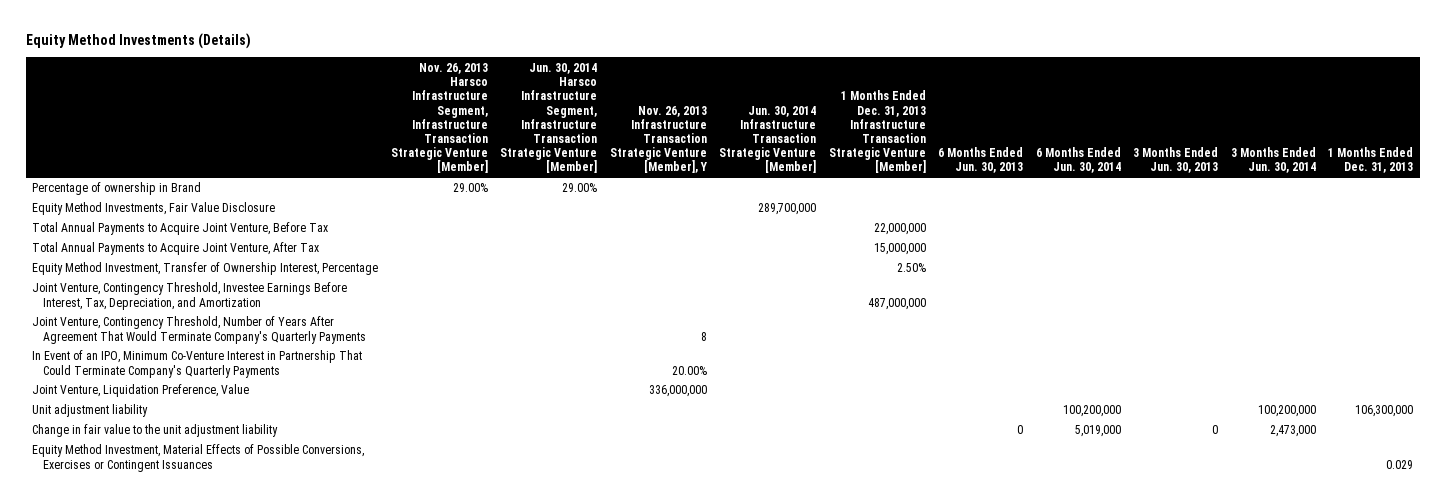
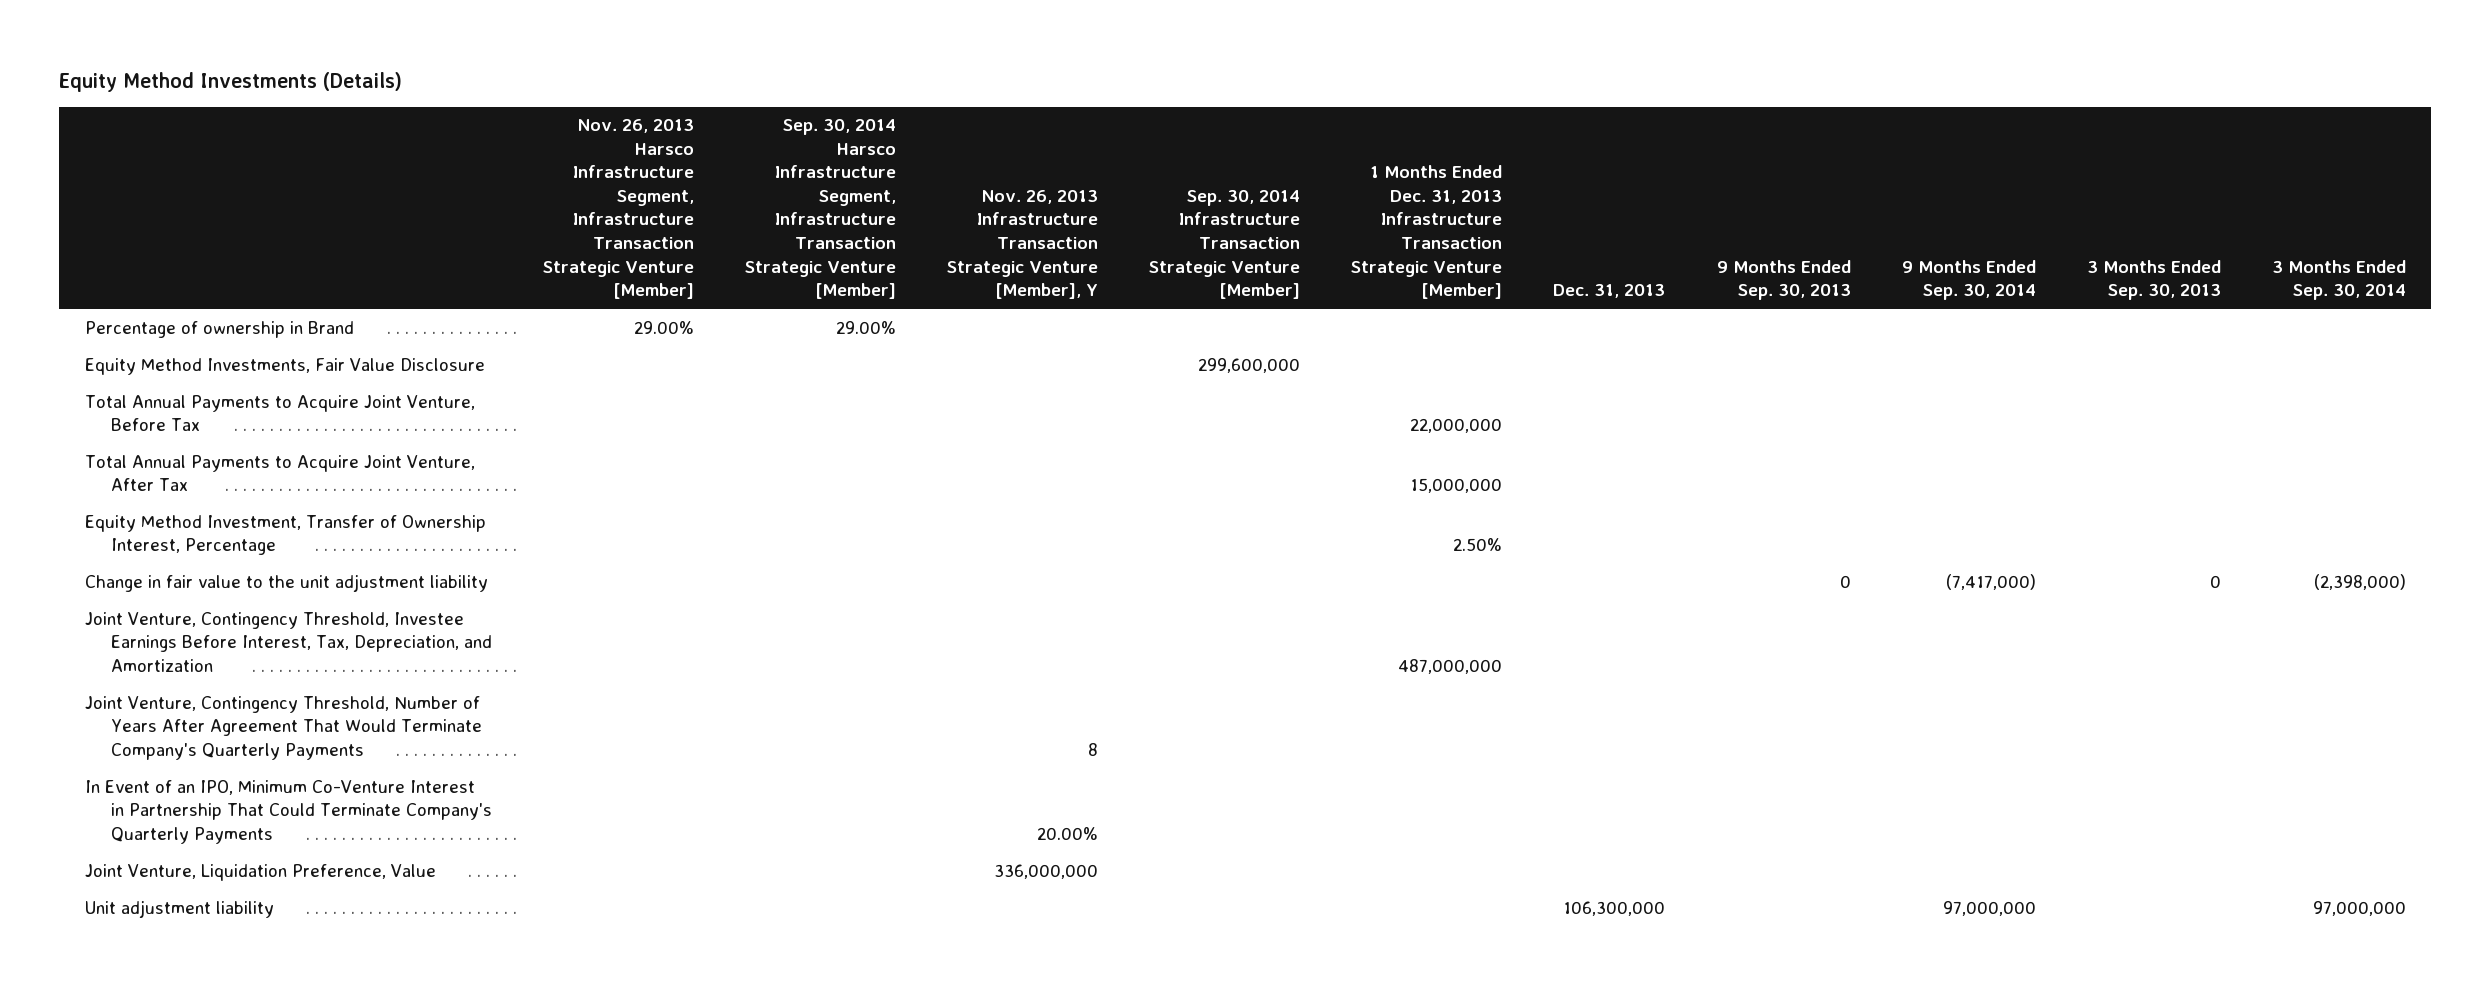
[500,62,598,174] Jun. 30, 2014 Harsco Infrastructure Segment, Infrastructure Transaction Strategic Venture [Member] -> none
[719,105,817,174] Jun. 30, 2014 Infrastructure Transaction Strategic Venture [Member] -> none
[938,147,1024,174] 6 Months Ended Jun. 30, 2013 -> none
[1035,147,1121,174] 6 Months Ended Jun. 30, 2014 -> none
[1133,147,1219,174] 3 Months Ended Jun. 30, 2013 -> none
[1230,147,1316,174] 3 Months Ended Jun. 30, 2014 -> none
[1328,147,1414,174] 1 Months Ended Dec. 31, 2013 -> none
none -> [745,119,897,300] Sep. 30, 2014 Harsco Infrastructure Segment, Infrastructure Transaction Strategic Venture [Member]
none -> [1149,189,1301,300] Sep. 30, 2014 Infrastructure Transaction Strategic Venture [Member]
none -> [1553,284,1666,299] Dec. 31, 2013
none -> [1716,259,1851,301] 9 Months Ended Sep. 30, 2013
none -> [1901,259,2036,301] 9 Months Ended Sep. 30, 2014
none -> [2086,259,2221,301] 3 Months Ended Sep. 30, 2013
none -> [2271,259,2406,301] 3 Months Ended Sep. 30, 2014
[32,424,279,438] Change in fair value to the unit adjustment liability -> [84,573,488,592] Change in fair value to the unit adjustment liability
[32,444,365,472] Equity Method Investment, Material Effects of Possible Conversions, Exercises or Contingent Issuances -> none

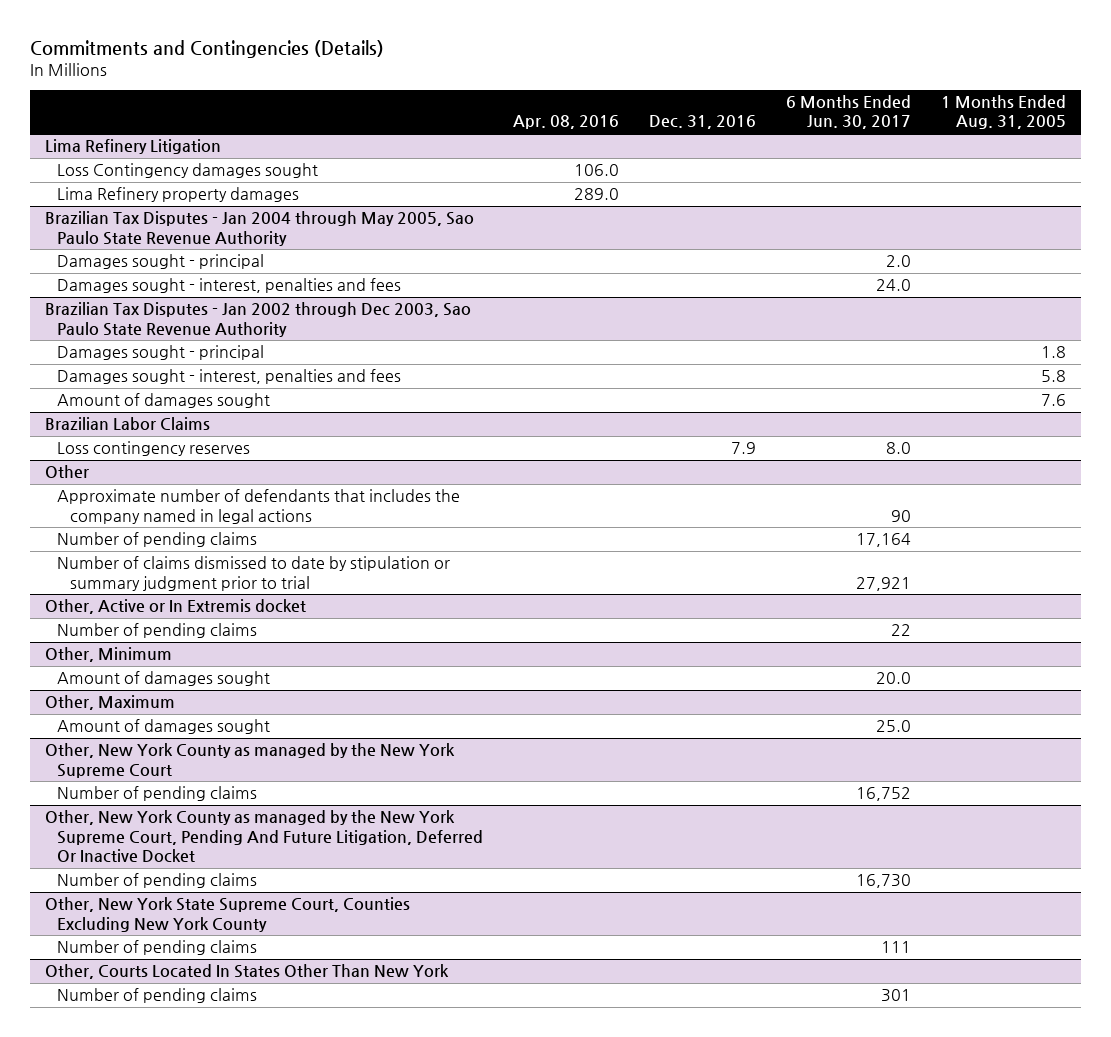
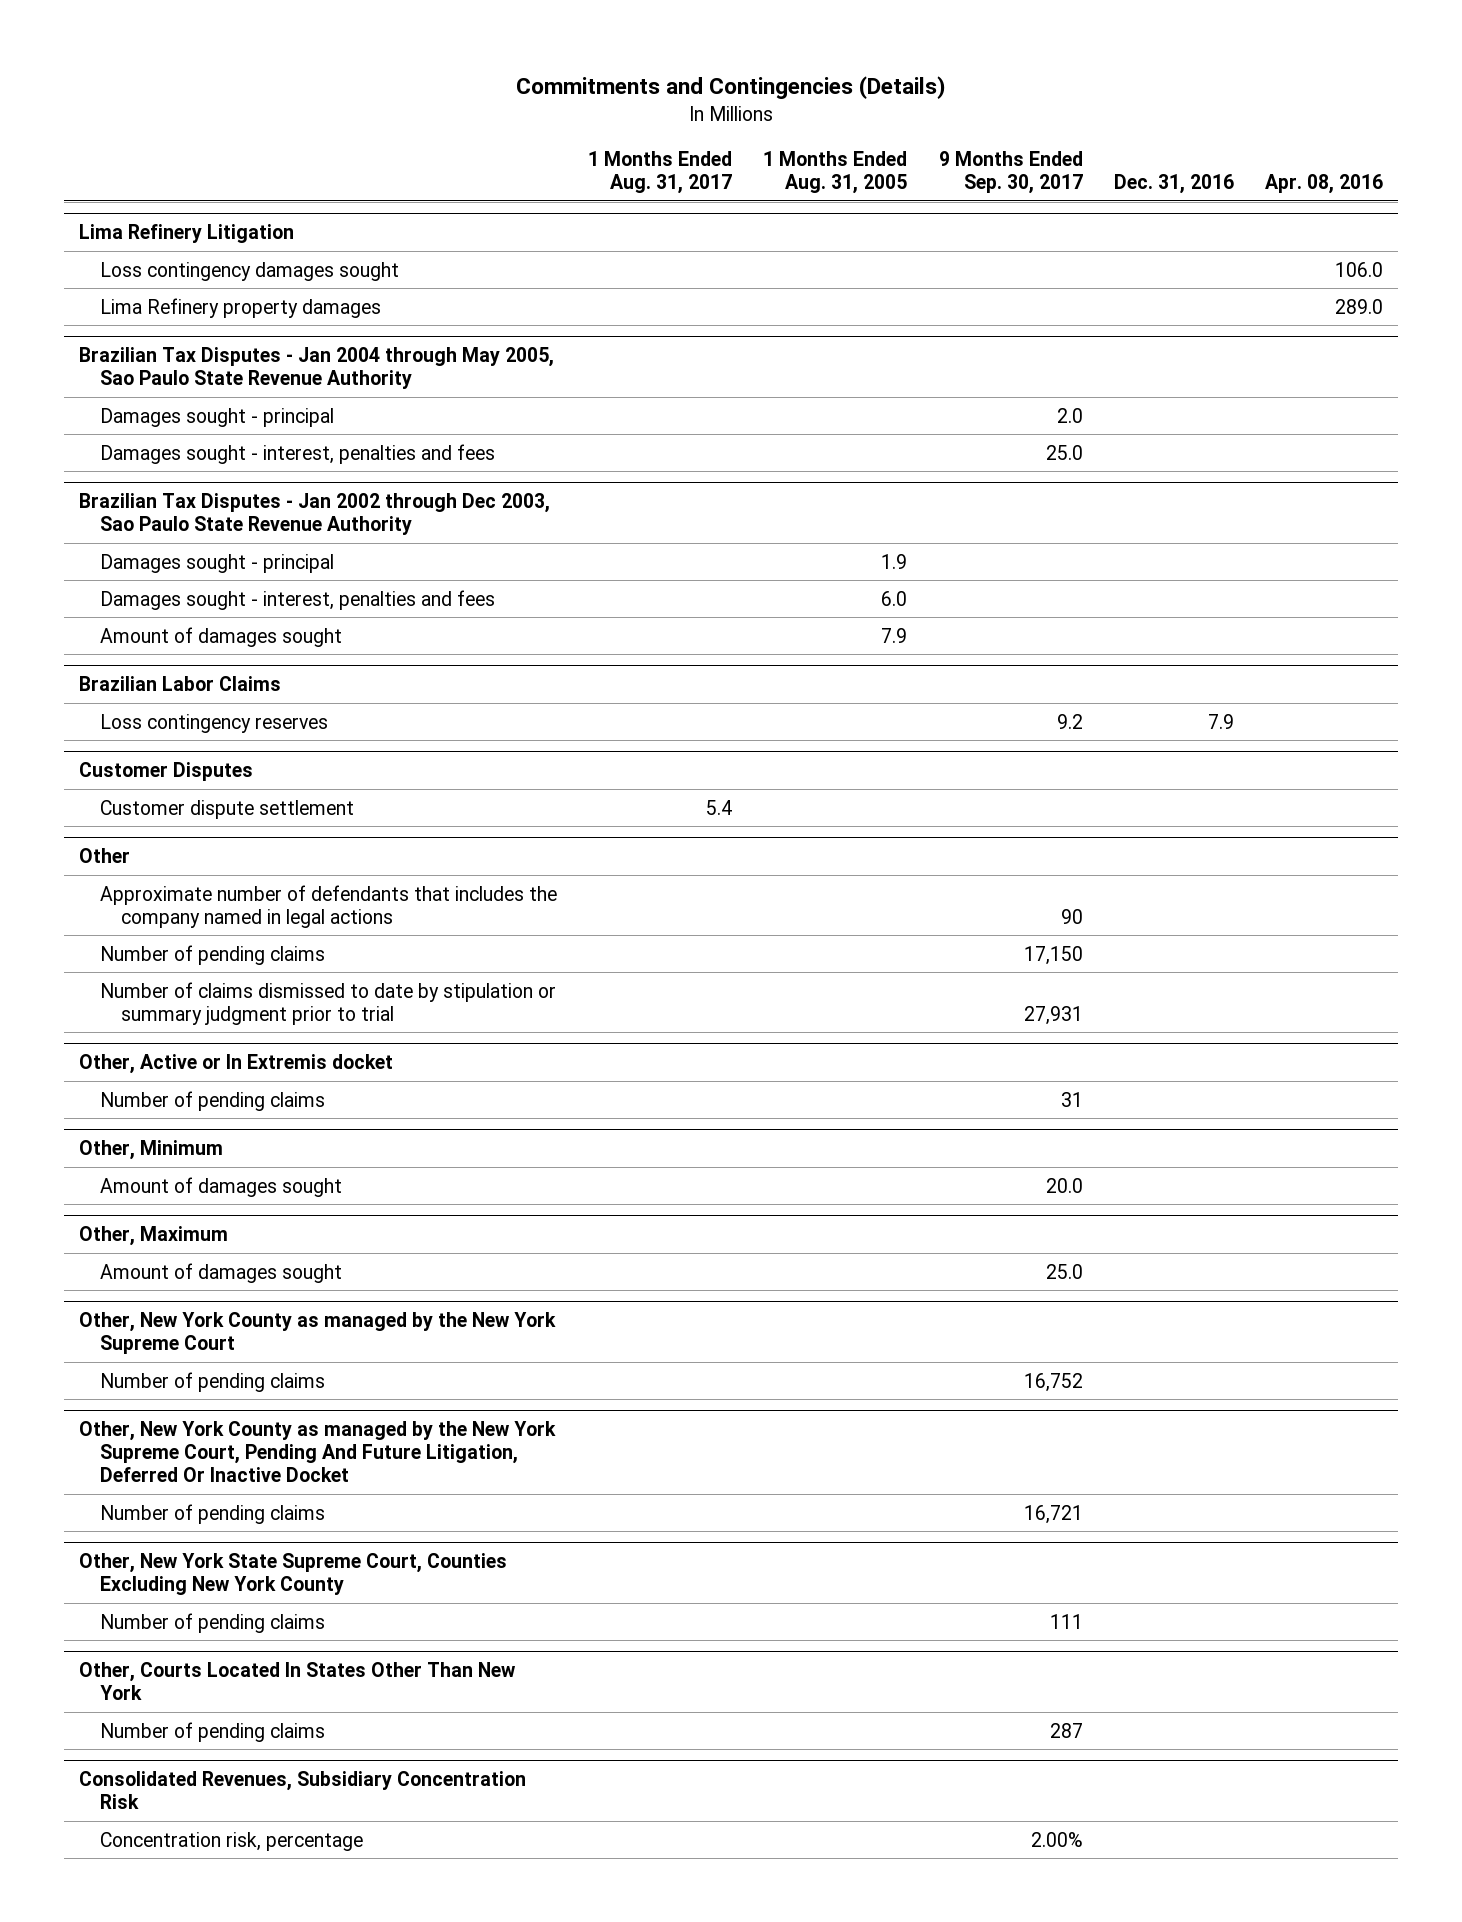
[786,95,912,130] 6 Months Ended Jun. 30, 2017 -> none
none -> [588,151,733,195] 1 Months Ended Aug. 31, 2017
none -> [938,151,1083,195] 9 Months Ended Sep. 30, 2017
[57,163,319,179] Loss Contingency damages sought -> [100,261,400,281] Loss contingency damages sought
[1040,346,1066,359] 1.8 -> [881,553,908,569] 1.9
[1040,370,1066,383] 5.8 -> [881,590,908,606] 6.0
[1040,394,1066,407] 7.6 -> [881,627,908,643] 7.9
none -> [79,762,254,782] Customer Disputes
none -> [100,799,355,819] Customer dispute settlement
none -> [79,1771,527,1810] Consolidated Revenues, Subsidiary Concentration Risk
none -> [100,1831,364,1851] Concentration risk, percentage

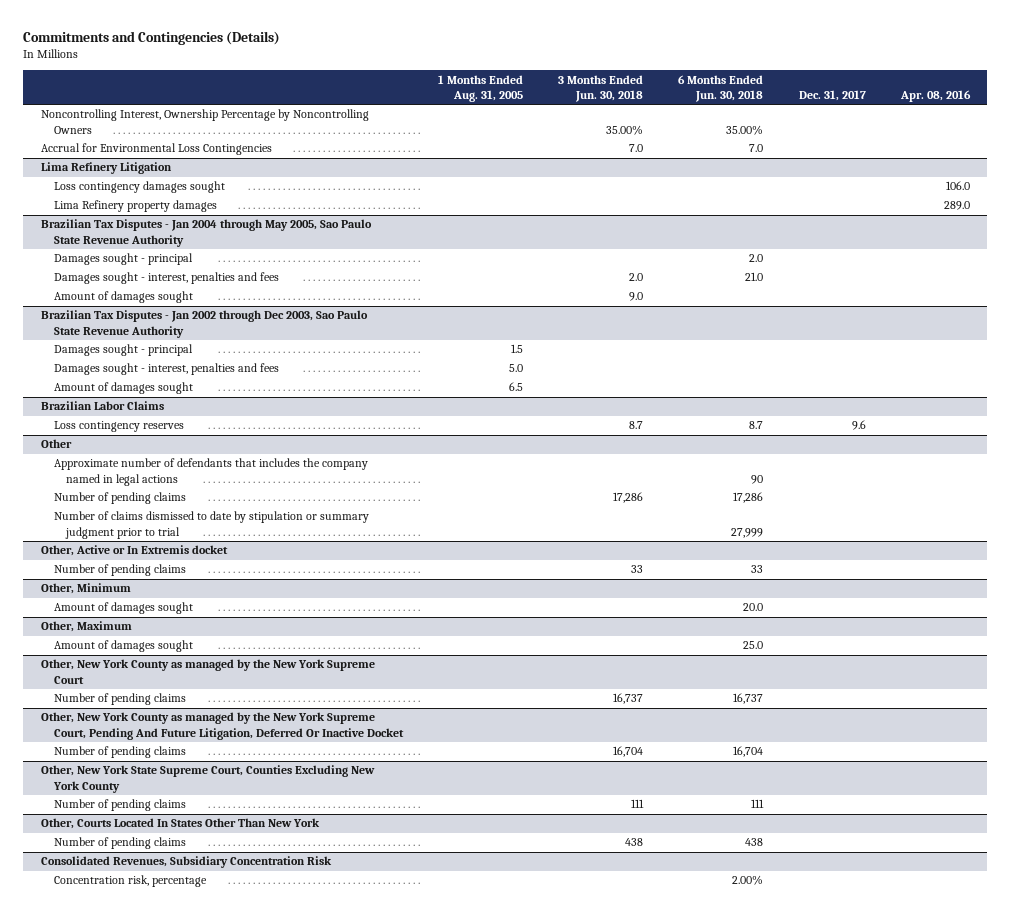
[588,151,733,195] 1 Months Ended Aug. 31, 2017 -> none
[938,151,1083,195] 9 Months Ended Sep. 30, 2017 -> none
[1113,174,1234,195] Dec. 31, 2016 -> none
none -> [558,74,644,102] 3 Months Ended Jun. 30, 2018
none -> [678,74,764,102] 6 Months Ended Jun. 30, 2018
none -> [798,89,866,101] Dec. 31, 2017
none -> [41,109,370,134] Noncontrolling Interest, Ownership Percentage by Noncontrolling Owners
none -> [41,143,273,156] Accrual for Environmental Loss Contingencies
none -> [53,291,193,304] Amount of damages sought
[881,553,908,569] 1.9 -> [510,344,523,354] 1.5
[881,590,908,606] 6.0 -> [508,364,523,373] 5.0
[881,627,908,643] 7.9 -> [508,382,523,392] 6.5
[79,762,254,782] Customer Disputes -> none
[100,799,355,819] Customer dispute settlement -> none

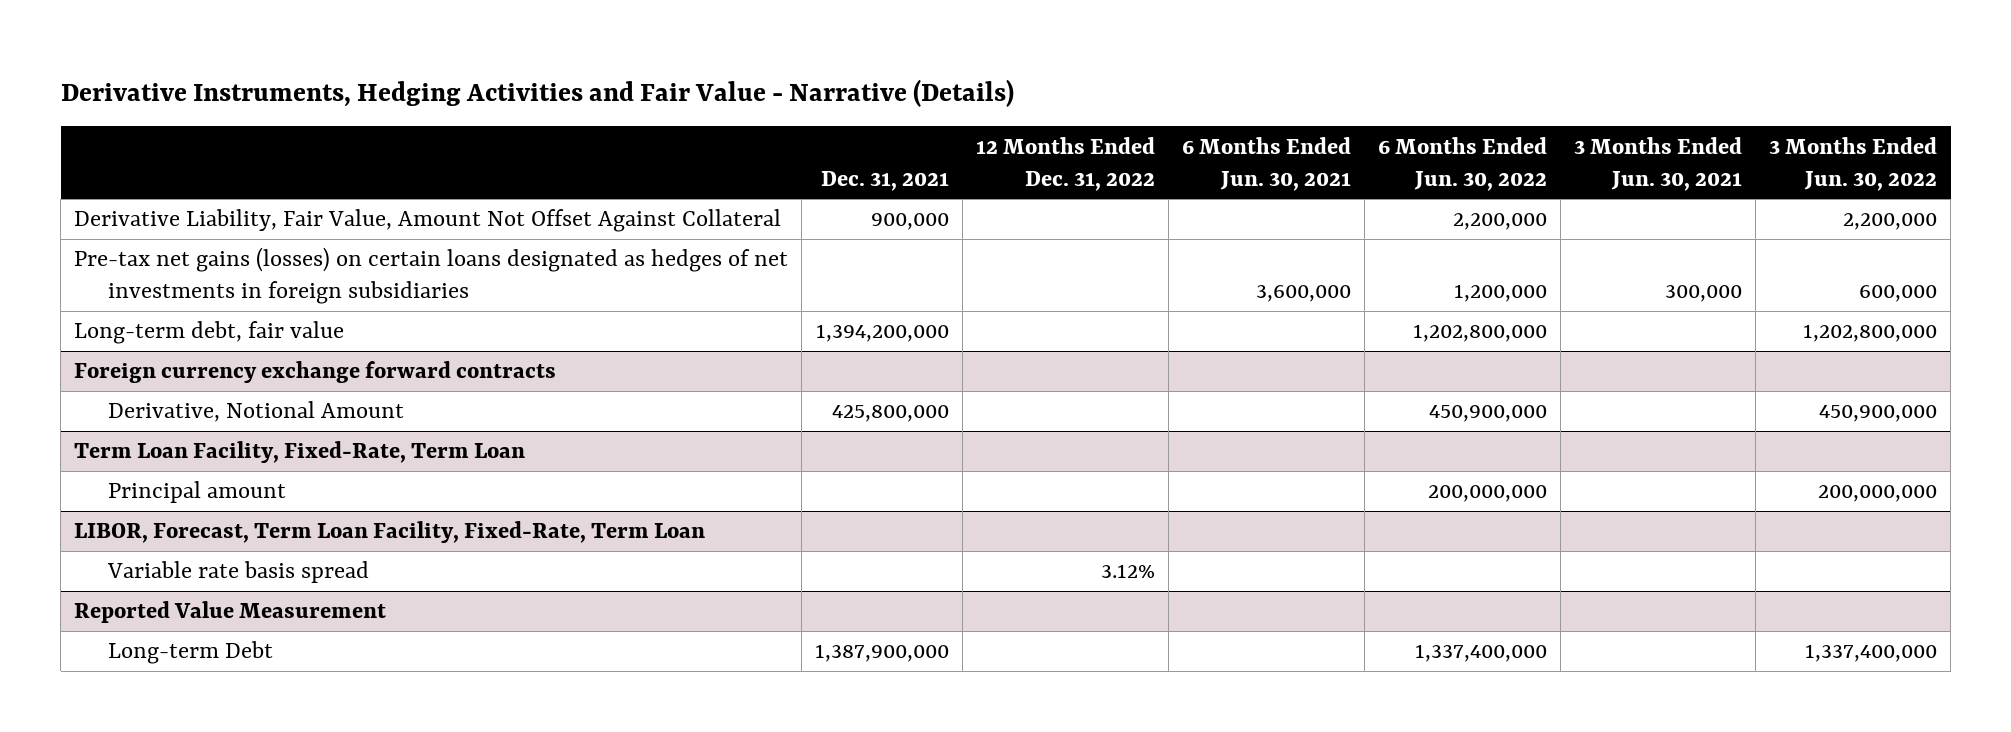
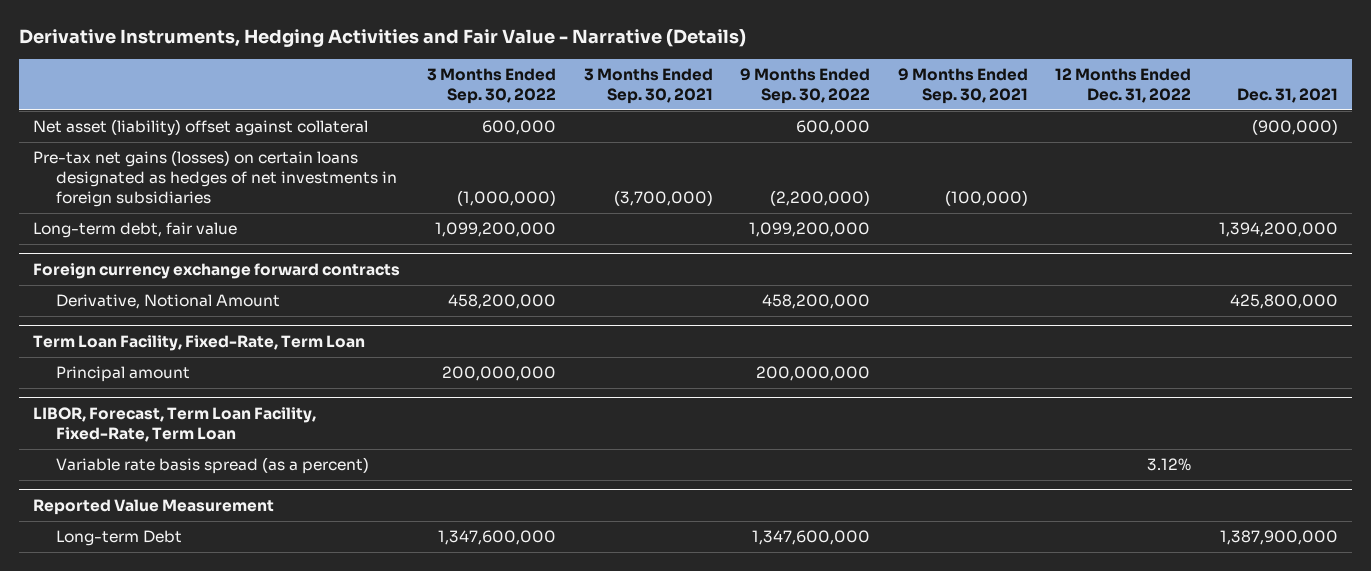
[1182,136,1352,191] 6 Months Ended Jun. 30, 2021 -> none
[1378,136,1548,191] 6 Months Ended Jun. 30, 2022 -> none
[1574,136,1743,191] 3 Months Ended Jun. 30, 2021 -> none
[1769,136,1938,191] 3 Months Ended Jun. 30, 2022 -> none
none -> [427,68,557,104] 3 Months Ended Sep. 30, 2022
none -> [583,68,713,104] 3 Months Ended Sep. 30, 2021
none -> [740,68,871,104] 9 Months Ended Sep. 30, 2022
none -> [897,68,1028,104] 9 Months Ended Sep. 30, 2021
[74,209,782,233] Derivative Liability, Fair Value, Amount Not Offset Against Collateral -> none
none -> [32,119,368,137] Net asset (liability) offset against collateral
[107,561,370,584] Variable rate basis spread -> [56,457,370,475] Variable rate basis spread (as a percent)

